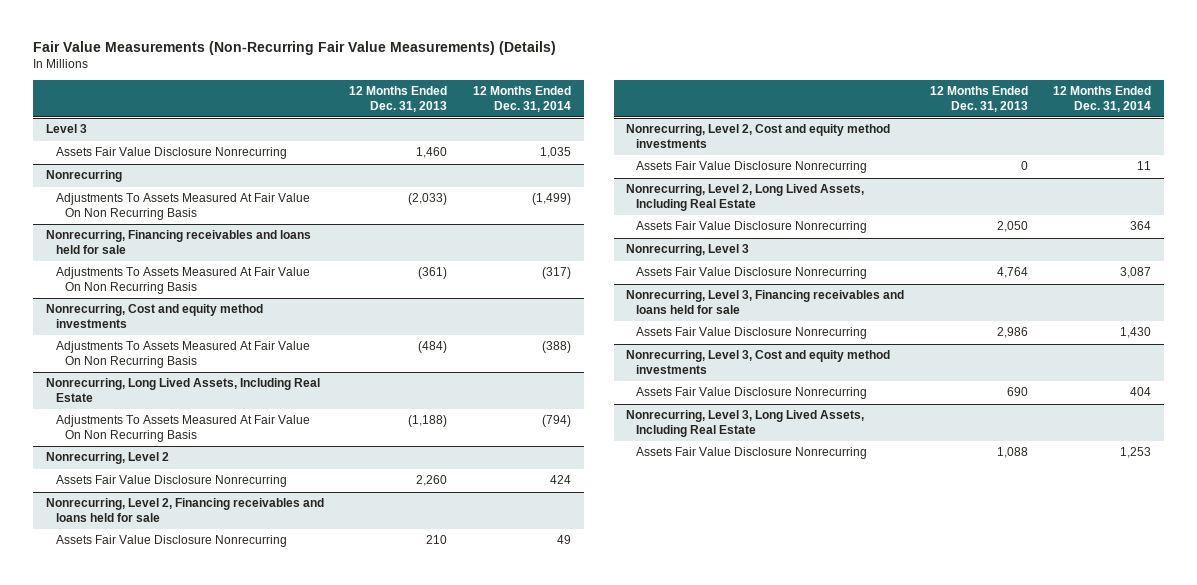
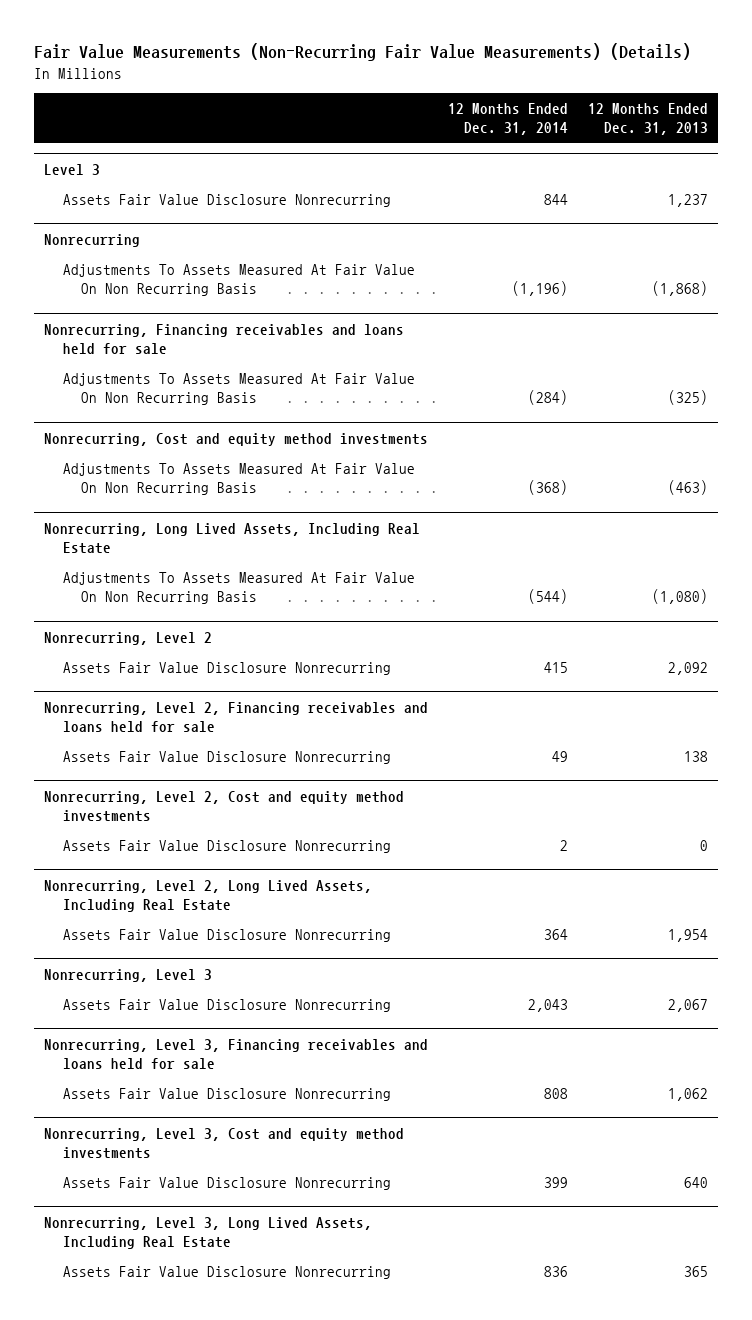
[416,147,448,159] 1,460 -> [667,193,708,207] 1,237
[539,147,571,159] 1,035 -> [543,193,568,205] 844
[408,193,448,206] (2,033) -> [651,281,708,297] (1,868)
[531,193,571,206] (1,499) -> [511,281,568,297] (1,196)
[418,267,448,280] (361) -> [667,390,708,406] (325)
[541,267,571,280] (317) -> [527,390,568,406] (284)
[418,341,448,354] (484) -> [667,480,708,496] (463)
[541,341,571,354] (388) -> [527,480,568,496] (368)
[408,415,448,428] (1,188) -> [651,589,708,605] (1,080)
[541,415,571,428] (794) -> [527,589,568,605] (544)
[416,475,448,487] 2,260 -> [667,661,708,675] 2,092
[549,475,571,485] 424 -> [543,661,568,673] 415
[426,535,448,545] 210 -> [683,750,708,762] 138
[1137,161,1152,171] 11 -> [559,839,568,851] 2
[996,221,1028,233] 2,050 -> [667,928,708,942] 1,954
[996,267,1028,279] 4,764 -> [667,998,708,1012] 2,067
[1120,267,1152,279] 3,087 -> [527,998,568,1012] 2,043
[996,327,1028,339] 2,986 -> [667,1087,708,1101] 1,062
[1120,327,1152,339] 1,430 -> [543,1087,568,1099] 808
[1006,387,1028,397] 690 -> [683,1176,708,1188] 640
[1130,387,1152,397] 404 -> [543,1176,568,1188] 399
[996,447,1028,459] 1,088 -> [683,1265,708,1277] 365
[1120,447,1152,459] 1,253 -> [543,1265,568,1277] 836

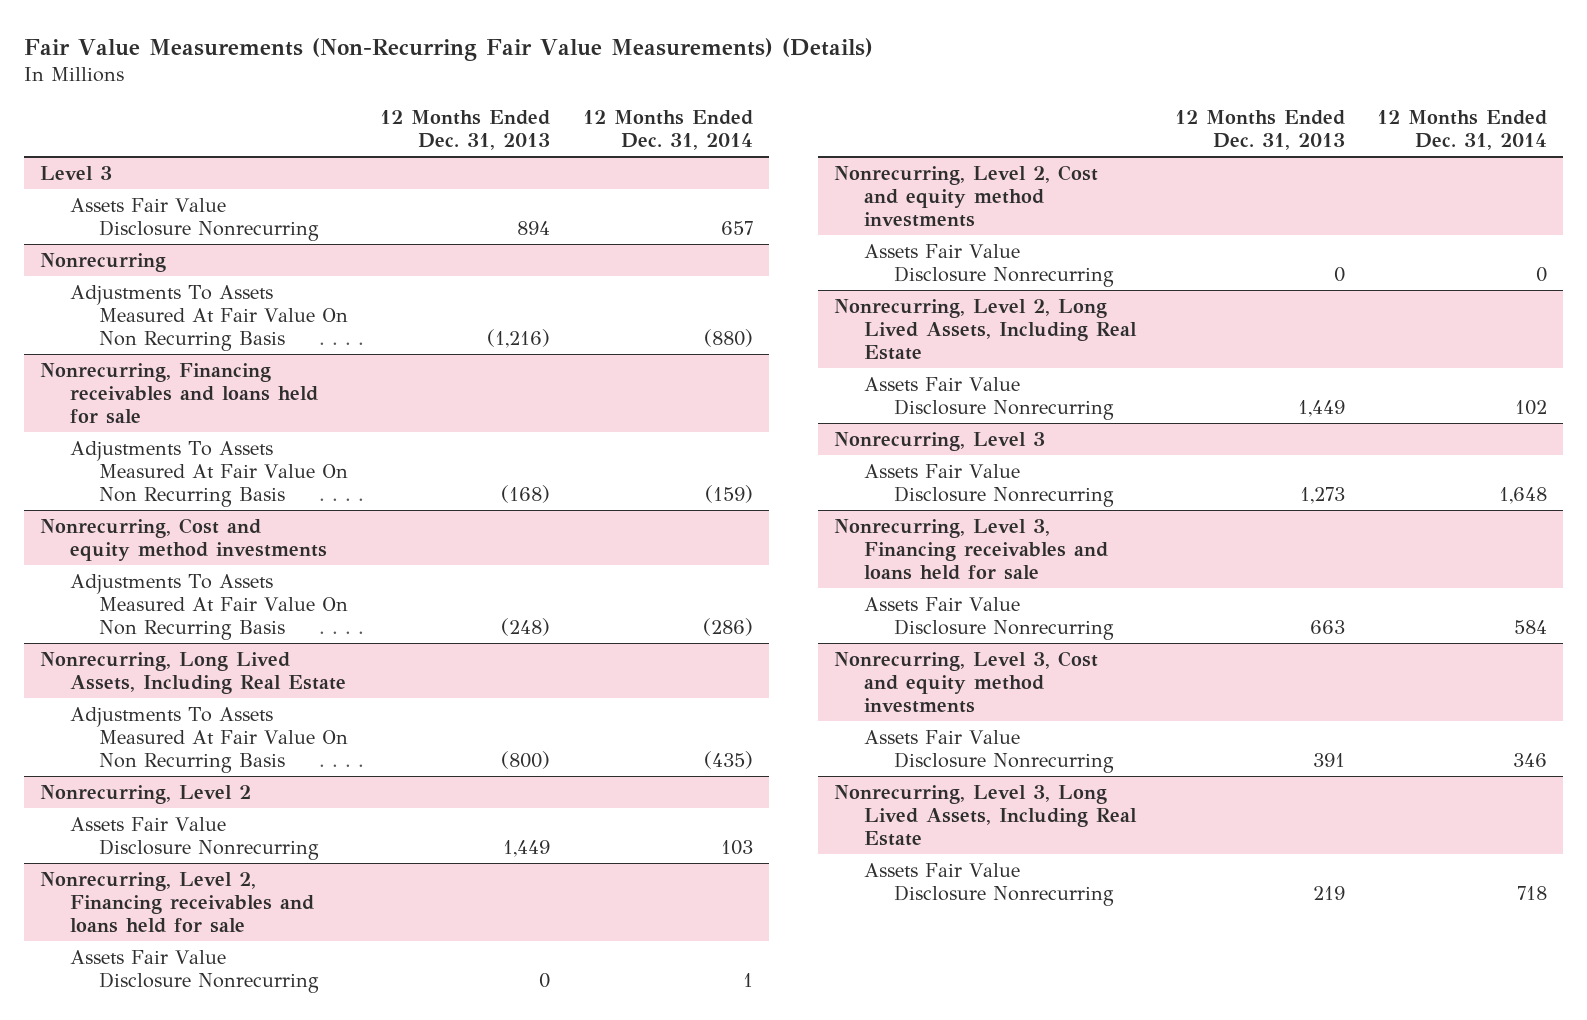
[543,193,568,205] 844 -> [720,220,753,235] 657
[667,193,708,207] 1,237 -> [517,220,551,235] 894
[511,281,568,297] (1,196) -> [703,328,753,347] (880)
[651,281,708,297] (1,868) -> [487,328,551,348] (1,216)
[527,390,568,406] (284) -> [704,484,753,503] (159)
[667,390,708,406] (325) -> [501,484,551,503] (168)
[527,480,568,496] (368) -> [702,617,753,636] (286)
[667,480,708,496] (463) -> [501,617,551,636] (248)
[527,589,568,605] (544) -> [703,750,753,769] (435)
[651,589,708,605] (1,080) -> [501,750,551,769] (800)
[543,661,568,673] 415 -> [720,839,753,855] 103
[667,661,708,675] 2,092 -> [503,839,551,857] 1,449
[551,750,568,762] 49 -> [742,972,753,987] 1
[683,750,708,762] 138 -> [539,972,551,988] 0
[559,839,568,851] 2 -> [1536,266,1548,282] 0
[543,928,568,940] 364 -> [1515,399,1548,415] 102
[667,928,708,942] 1,954 -> [1297,399,1345,417] 1,449
[527,998,568,1012] 2,043 -> [1499,486,1548,504] 1,648
[667,998,708,1012] 2,067 -> [1299,486,1345,504] 1,273
[543,1087,568,1099] 808 -> [1514,619,1548,634] 584
[667,1087,708,1101] 1,062 -> [1309,619,1345,634] 663
[543,1176,568,1188] 399 -> [1513,752,1548,767] 346
[683,1176,708,1188] 640 -> [1312,752,1345,767] 391
[543,1265,568,1277] 836 -> [1517,885,1548,900] 718
[683,1265,708,1277] 365 -> [1312,885,1345,900] 219

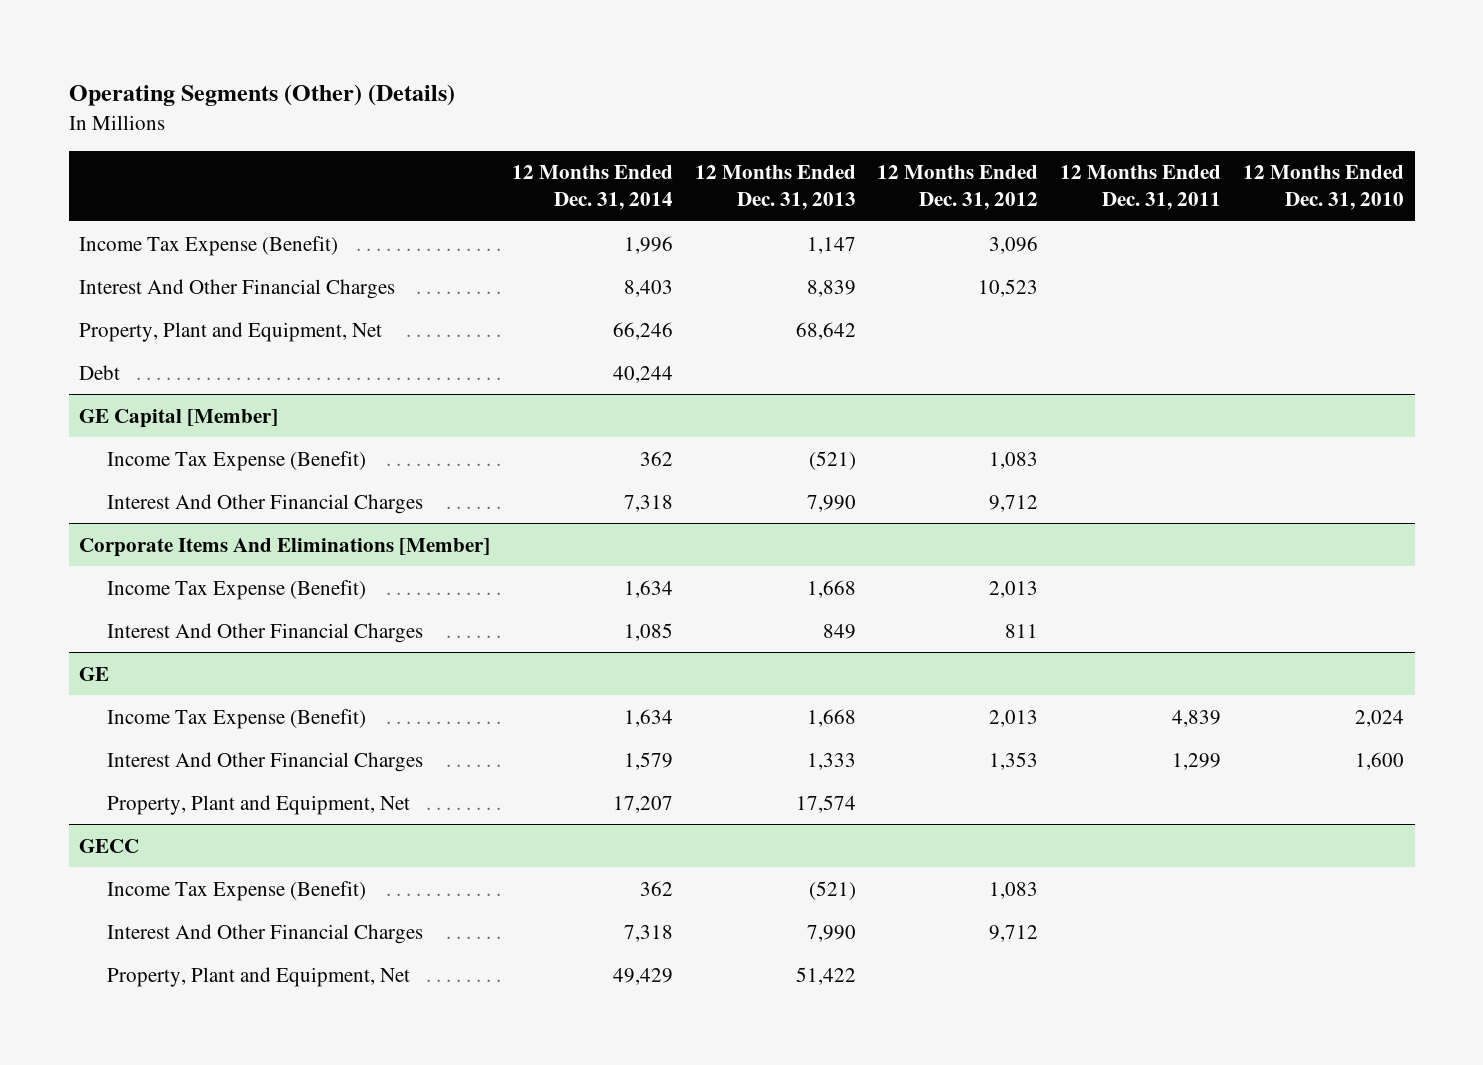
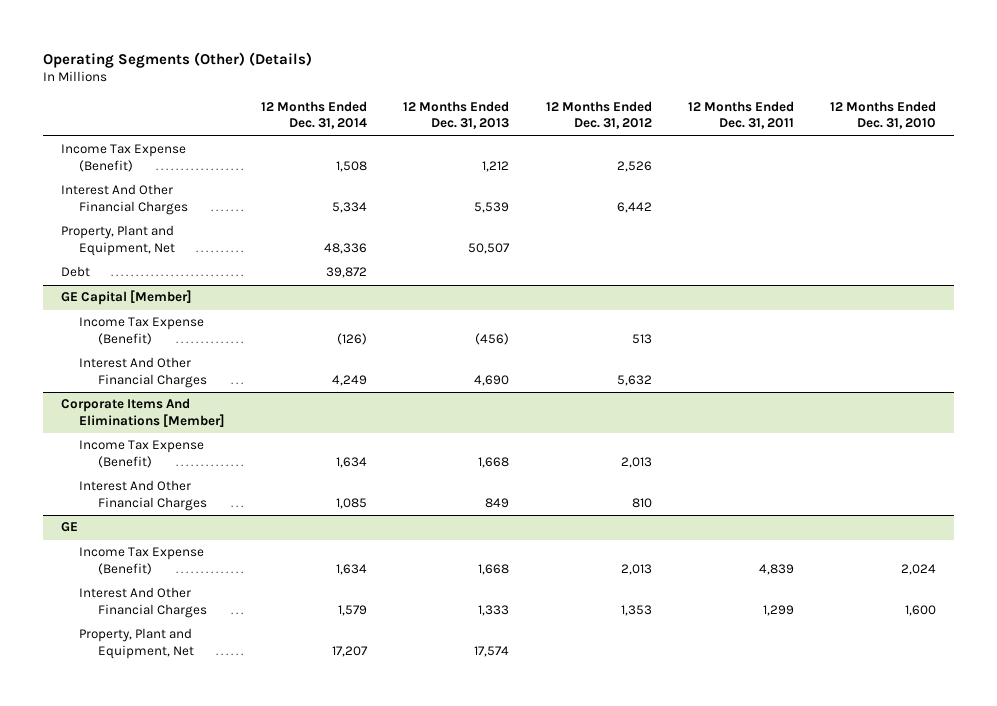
[624,235,674,254] 1,996 -> [336,160,368,172] 1,508
[806,236,856,254] 1,147 -> [482,160,510,172] 1,212
[989,235,1039,254] 3,096 -> [616,160,652,172] 2,526
[624,279,674,297] 8,403 -> [332,201,368,213] 5,334
[806,279,856,297] 8,839 -> [474,201,510,213] 5,539
[978,278,1039,297] 10,523 -> [616,201,652,213] 6,442
[613,321,674,340] 66,246 -> [324,242,368,254] 48,336
[795,321,856,340] 68,642 -> [468,242,511,254] 50,507
[613,365,674,383] 40,244 -> [326,267,368,279] 39,872
[640,450,674,466] 362 -> [337,332,368,345] (126)
[808,450,856,470] (521) -> [475,332,510,345] (456)
[989,451,1039,469] 1,083 -> [631,333,652,344] 513
[624,494,674,512] 7,318 -> [332,374,368,386] 4,249
[806,494,856,512] 7,990 -> [474,374,510,386] 4,690
[989,494,1039,512] 9,712 -> [616,374,652,386] 5,632
[1005,623,1039,638] 811 -> [631,497,652,508] 810
[79,838,140,853] GECC -> none
[106,880,366,901] Income Tax Expense (Benefit) -> none
[106,923,423,944] Interest And Other Financial Charges -> none
[106,966,410,987] Property, Plant and Equipment, Net -> none

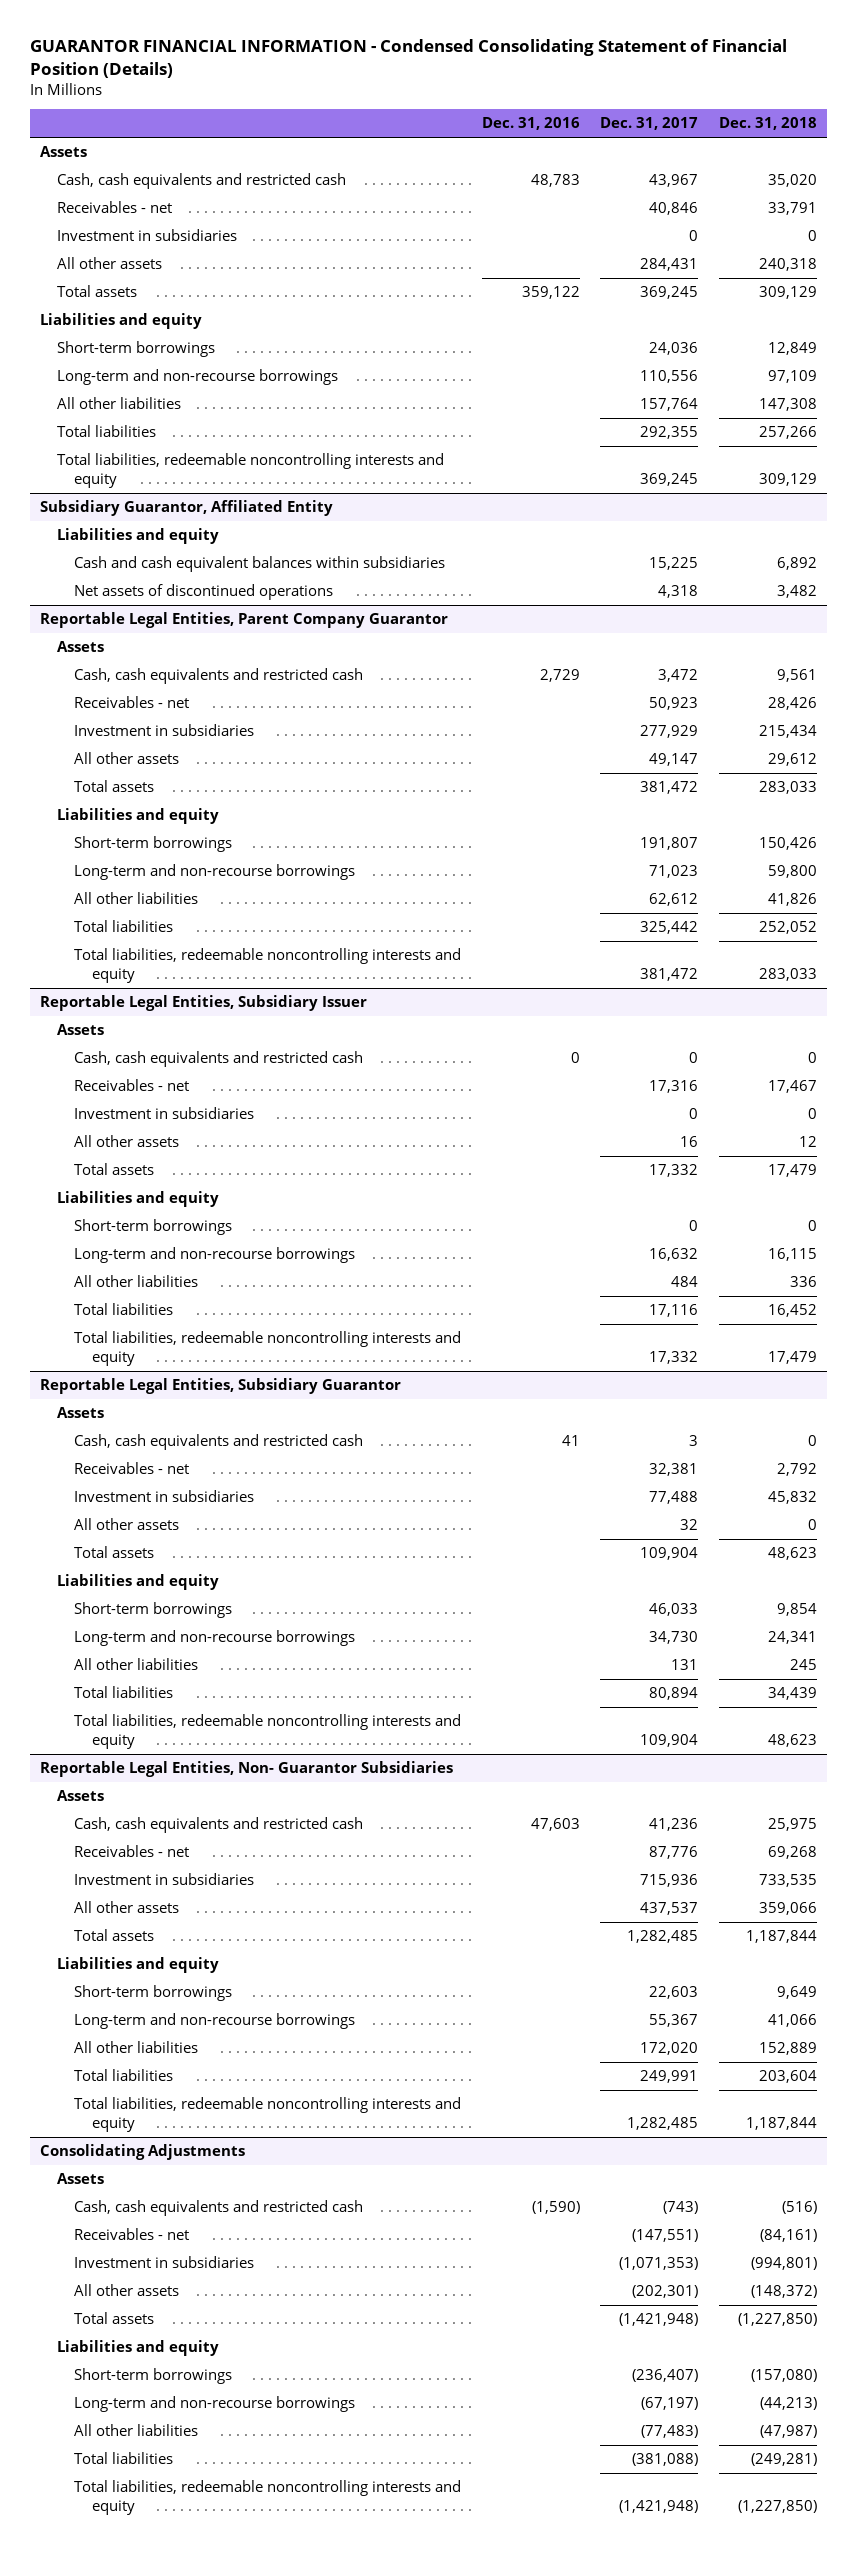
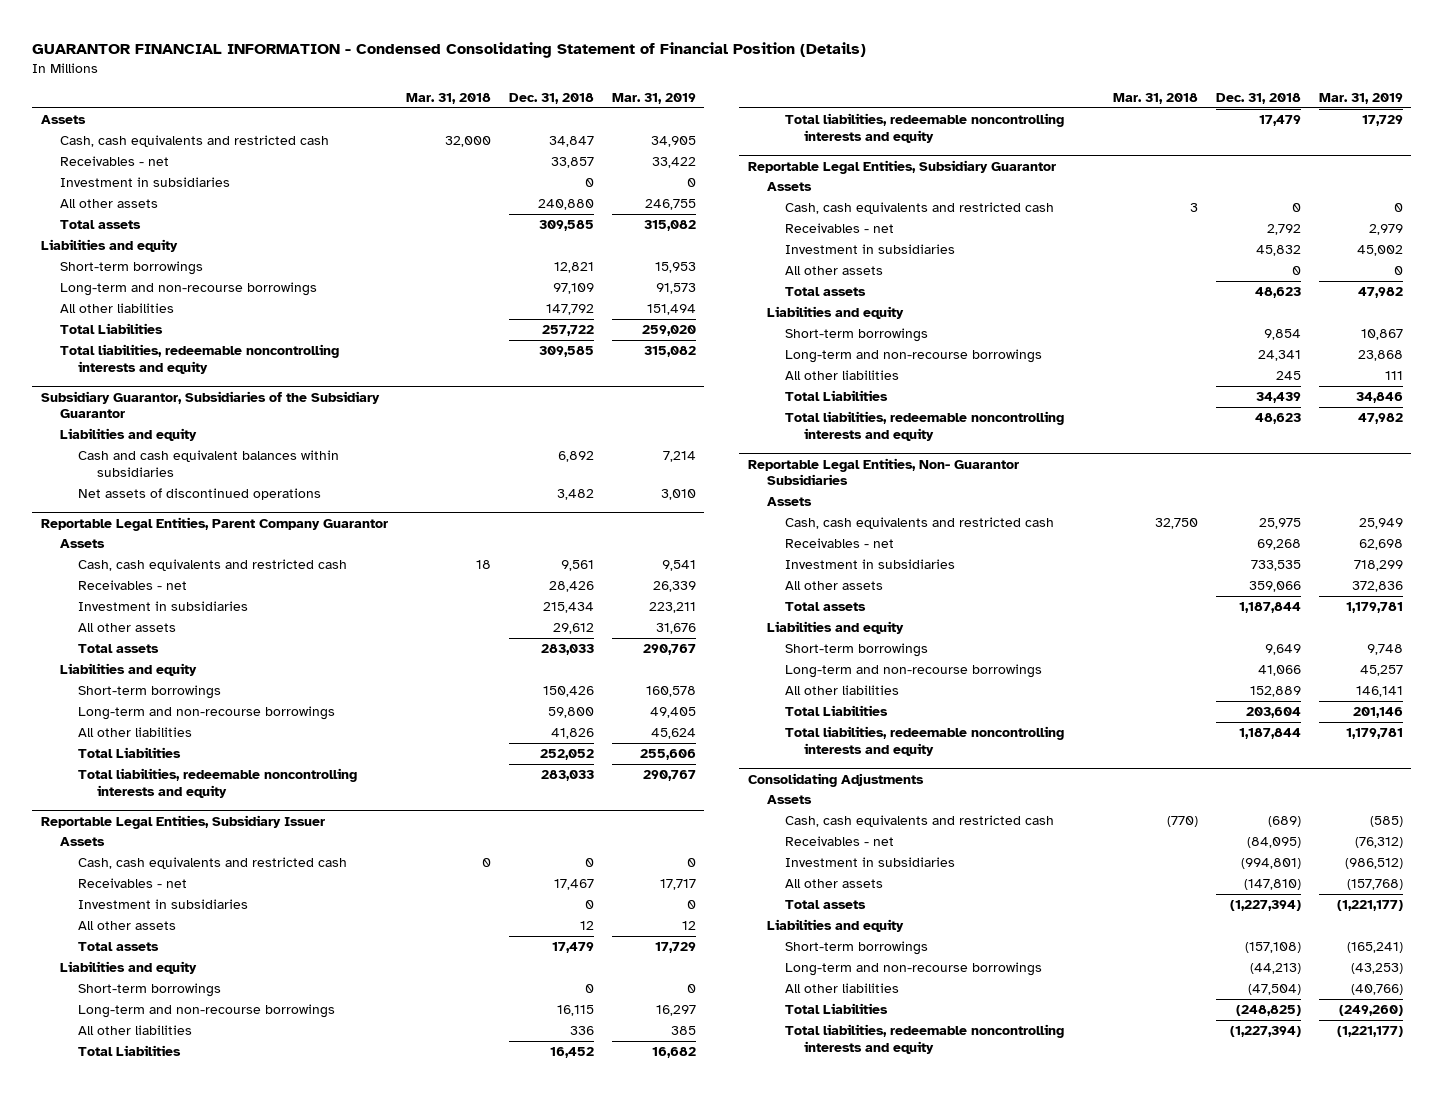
[481,117,580,131] Dec. 31, 2016 -> none
[600,117,699,131] Dec. 31, 2017 -> none
none -> [406,93,492,105] Mar. 31, 2018
none -> [611,93,696,105] Mar. 31, 2019
[767,174,817,188] 35,020 -> [548,136,594,148] 34,847
[767,202,817,216] 33,791 -> [550,157,594,169] 33,857
[758,258,817,272] 240,318 -> [537,199,594,211] 240,880
[758,286,817,300] 309,129 -> [538,220,594,232] 309,585
[767,342,817,356] 12,849 -> [553,262,594,274] 12,821
[39,500,333,517] Subsidiary Guarantor, Affiliated Entity -> none
[758,398,817,412] 147,308 -> [545,304,594,316] 147,792
[57,425,157,438] Total liabilities -> [59,323,163,335] Total Liabilities
[758,426,817,440] 257,266 -> [541,325,594,337] 257,722
[758,473,817,487] 309,129 -> [538,346,594,358] 309,585
none -> [41,390,381,419] Subsidiary Guarantor, Subsidiaries of the Subsidiary Guarantor
[74,920,174,933] Total liabilities -> [78,747,182,759] Total Liabilities
[74,1303,174,1316] Total liabilities -> [78,1045,182,1057] Total Liabilities
[74,1686,174,1699] Total liabilities -> [785,390,889,402] Total Liabilities
[74,2069,174,2082] Total liabilities -> [785,705,889,717] Total Liabilities
[781,2201,817,2215] (516) -> [1267,816,1301,828] (689)
[759,2229,817,2243] (84,161) -> [1246,837,1301,849] (84,095)
[750,2285,817,2299] (148,372) -> [1243,879,1301,891] (147,810)
[737,2313,817,2327] (1,227,850) -> [1229,900,1301,912] (1,227,394)
[750,2369,817,2383] (157,080) -> [1244,942,1301,954] (157,108)
[759,2425,817,2439] (47,987) -> [1247,984,1301,996] (47,504)
[74,2452,174,2465] Total liabilities -> [785,1003,889,1015] Total Liabilities
[750,2453,817,2467] (249,281) -> [1235,1005,1301,1017] (248,825)
[737,2500,817,2514] (1,227,850) -> [1229,1026,1301,1038] (1,227,394)

